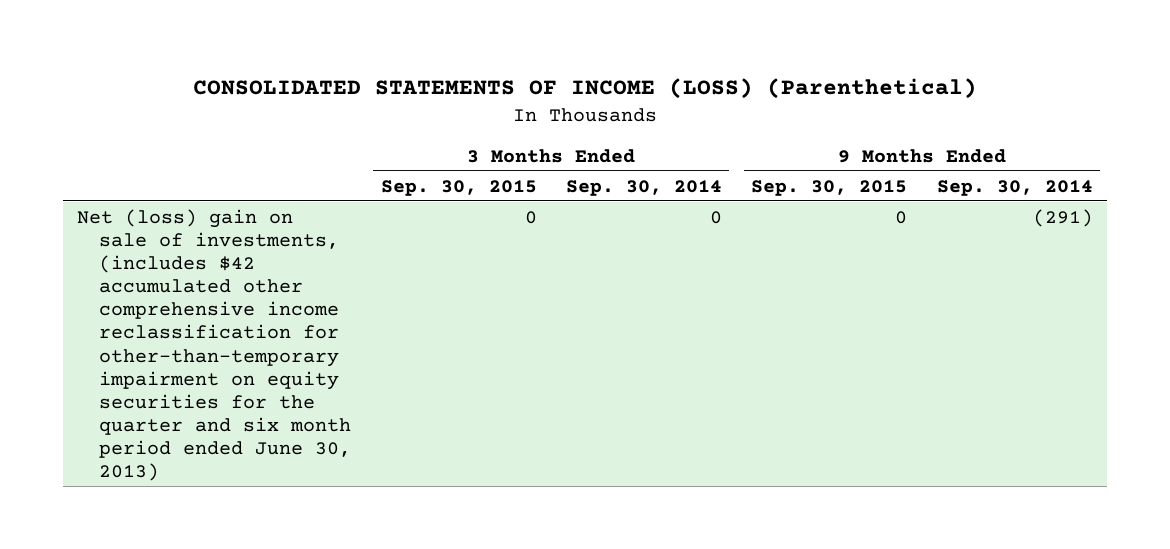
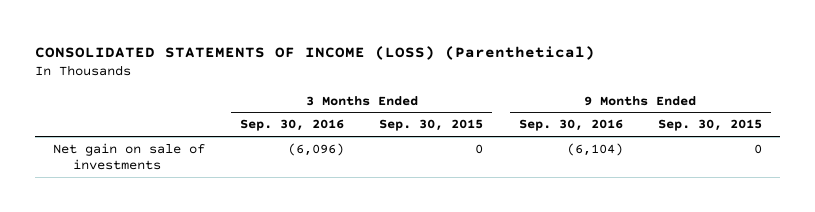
[566,179,723,196] Sep. 30, 2014 -> none
[936,179,1093,196] Sep. 30, 2014 -> none
none -> [240,119,345,132] Sep. 30, 2016
none -> [518,119,623,132] Sep. 30, 2016
[77,208,352,482] Net (loss) gain on sale of investments, (includes $42 accumulated other comprehensive income reclassification for other-than-temporary impairment on equity securities for the quarter and six month period ended June 30, 2013) -> [52,142,205,171] Net gain on sale of investments

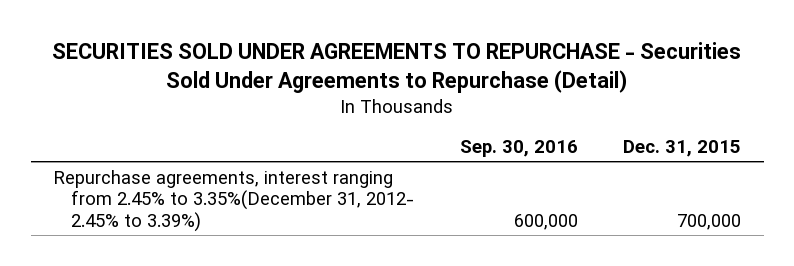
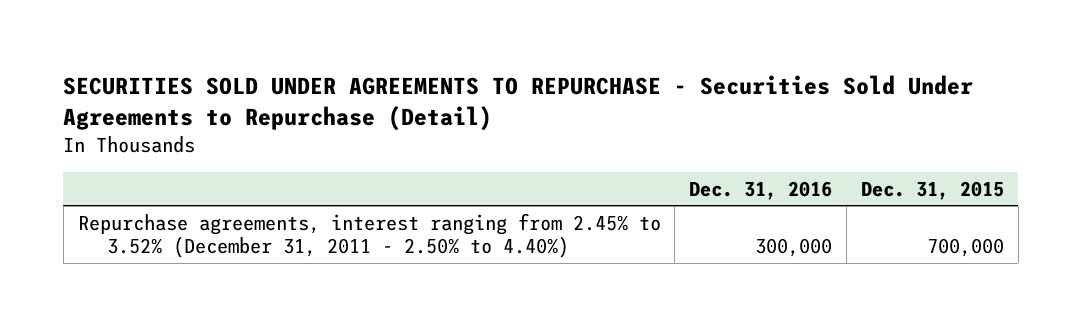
[459,139,578,157] Sep. 30, 2016 -> none
none -> [689,180,833,200] Dec. 31, 2016
[53,169,415,233] Repurchase agreements, interest ranging from 2.45% to 3.35%(December 31, 2012- 2.45% to 3.39%) -> [77,212,661,259] Repurchase agreements, interest ranging from 2.45% to 3.52% (December 31, 2011 - 2.50% to 4.40%)

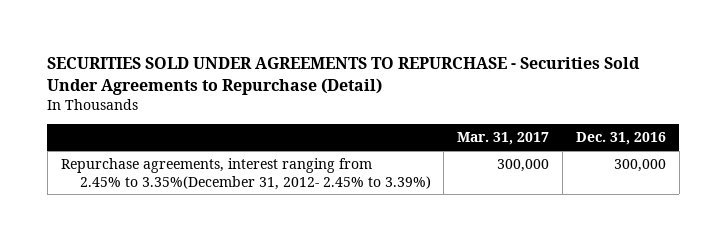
[860,180,1004,200] Dec. 31, 2015 -> none
none -> [457,132,550,146] Mar. 31, 2017
[77,212,661,259] Repurchase agreements, interest ranging from 2.45% to 3.52% (December 31, 2011 - 2.50% to 4.40%) -> [60,157,431,190] Repurchase agreements, interest ranging from 2.45% to 3.35%(December 31, 2012- 2.45% to 3.39%)

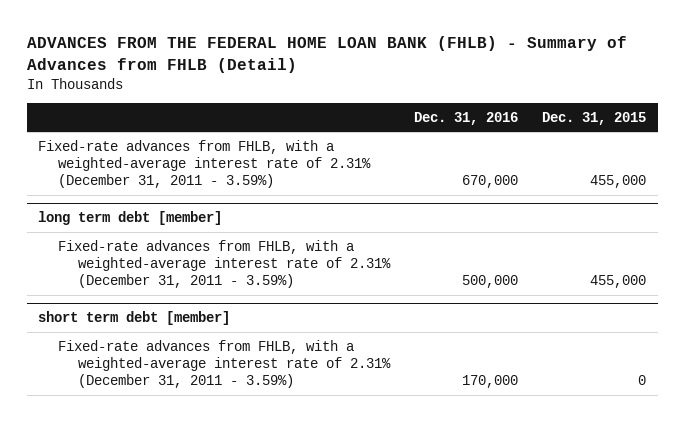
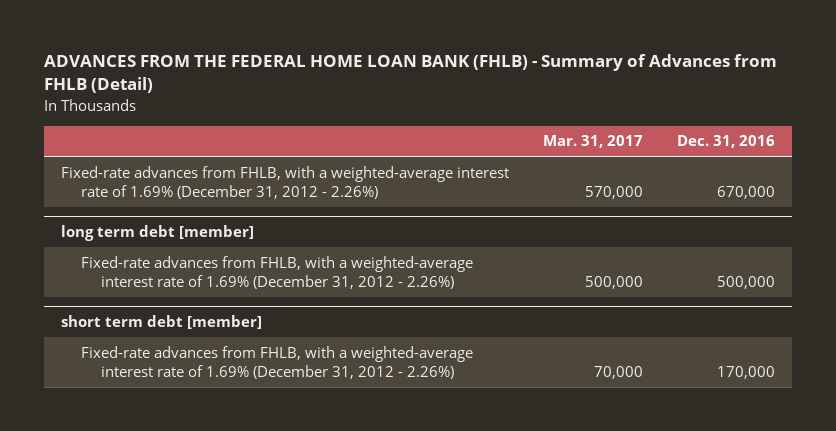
[541,111,646,125] Dec. 31, 2015 -> none
none -> [542,135,643,149] Mar. 31, 2017
[38,139,372,189] Fixed-rate advances from FHLB, with a weighted-average interest rate of 2.31% (December 31, 2011 - 3.59%) -> [60,165,509,199] Fixed-rate advances from FHLB, with a weighted-average interest rate of 1.69% (December 31, 2012 - 2.26%)
[58,239,392,289] Fixed-rate advances from FHLB, with a weighted-average interest rate of 2.31% (December 31, 2011 - 3.59%) -> [81,255,474,289] Fixed-rate advances from FHLB, with a weighted-average interest rate of 1.69% (December 31, 2012 - 2.26%)
[58,339,392,389] Fixed-rate advances from FHLB, with a weighted-average interest rate of 2.31% (December 31, 2011 - 3.59%) -> [81,345,474,379] Fixed-rate advances from FHLB, with a weighted-average interest rate of 1.69% (December 31, 2012 - 2.26%)

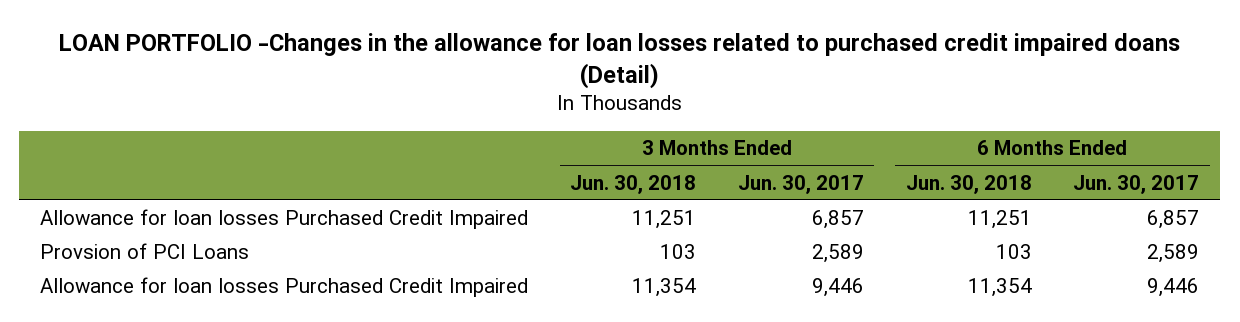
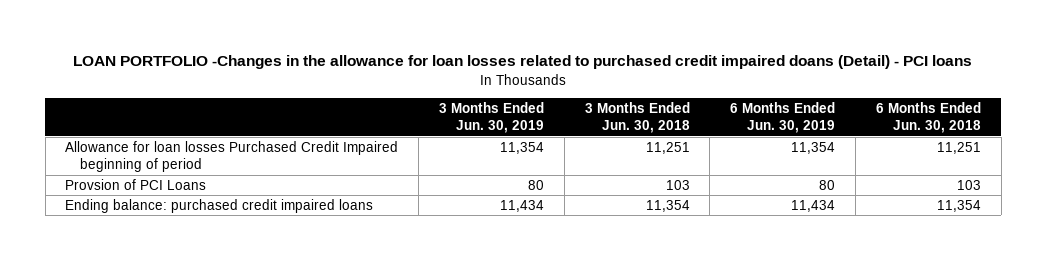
[58,33,1180,89] LOAN PORTFOLIO -Changes in the allowance for loan losses related to purchased credit impaired doans (Detail) -> [73,55,973,70] LOAN PORTFOLIO -Changes in the allowance for loan losses related to purchased credit impaired doans (Detail) - PCI loans
[737,174,864,194] Jun. 30, 2017 -> none
[1073,174,1200,194] Jun. 30, 2017 -> none
none -> [438,102,544,134] 3 Months Ended Jun. 30, 2019
none -> [730,102,836,134] 6 Months Ended Jun. 30, 2019
[40,209,529,230] Allowance for loan losses Purchased Credit Impaired -> [65,140,399,172] Allowance for loan losses Purchased Credit Impaired beginning of period
[40,277,529,298] Allowance for loan losses Purchased Credit Impaired -> [65,198,374,213] Ending balance: purchased credit impaired loans

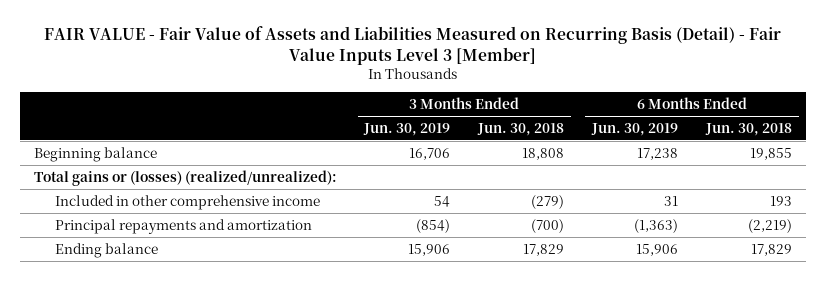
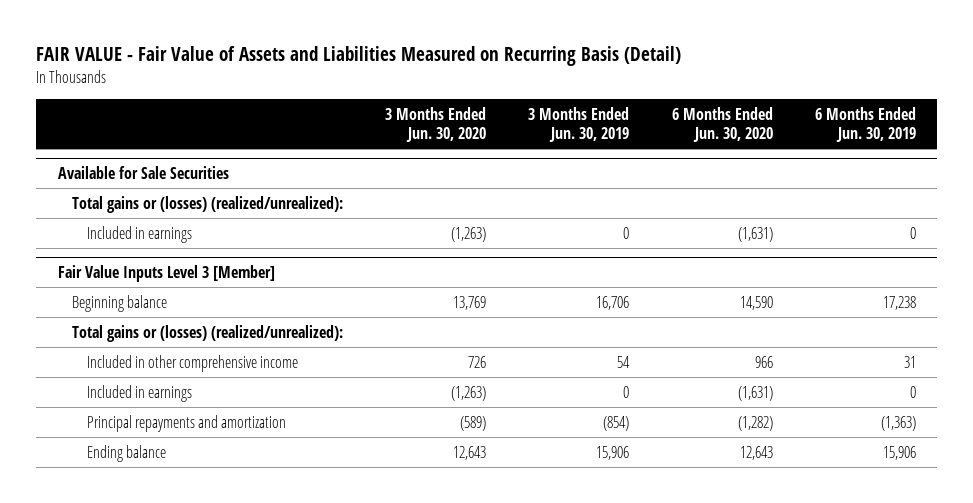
[43,26,781,66] FAIR VALUE - Fair Value of Assets and Liabilities Measured on Recurring Basis (Detail) - Fair Value Inputs Level 3 [Member] -> [36,46,682,67] FAIR VALUE - Fair Value of Assets and Liabilities Measured on Recurring Basis (Detail)
[477,122,565,136] Jun. 30, 2018 -> none
[704,122,792,136] Jun. 30, 2018 -> none
none -> [385,106,487,143] 3 Months Ended Jun. 30, 2020
none -> [671,106,773,143] 6 Months Ended Jun. 30, 2020
none -> [57,166,229,180] Available for Sale Securities
none -> [72,195,344,213] Total gains or (losses) (realized/unrealized):
none -> [86,225,192,243] Included in earnings
none -> [57,265,275,283] Fair Value Inputs Level 3 [Member]
none -> [86,384,192,402] Included in earnings

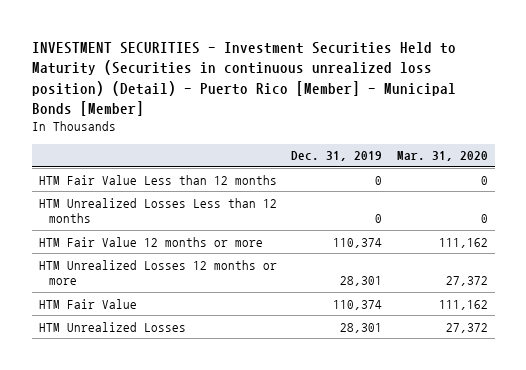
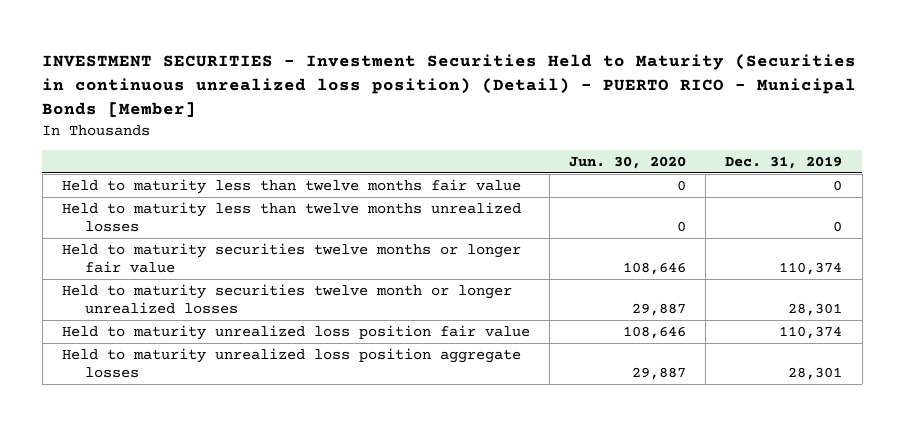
[31,41,456,116] INVESTMENT SECURITIES - Investment Securities Held to Maturity (Securities in continuous unrealized loss position) (Detail) - Puerto Rico [Member] - Municipal Bonds [Member] -> [42,54,857,118] INVESTMENT SECURITIES - Investment Securities Held to Maturity (Securities in continuous unrealized loss position) (Detail) - PUERTO RICO - Municipal Bonds [Member]
[396,151,488,162] Mar. 31, 2020 -> none
none -> [569,155,687,169] Jun. 30, 2020
[38,174,277,185] HTM Fair Value Less than 12 months -> [61,178,521,194] Held to maturity less than twelve months fair value
[38,197,277,224] HTM Unrealized Losses Less than 12 months -> [61,201,521,232] Held to maturity less than twelve months unrealized losses
[38,236,263,247] HTM Fair Value 12 months or more -> [61,242,521,273] Held to maturity securities twelve months or longer fair value
[38,259,277,286] HTM Unrealized Losses 12 months or more -> [61,283,512,314] Held to maturity securities twelve month or longer unrealized losses
[38,298,137,309] HTM Fair Value -> [61,324,530,340] Held to maturity unrealized loss position fair value
[38,321,186,332] HTM Unrealized Losses -> [61,347,521,378] Held to maturity unrealized loss position aggregate losses

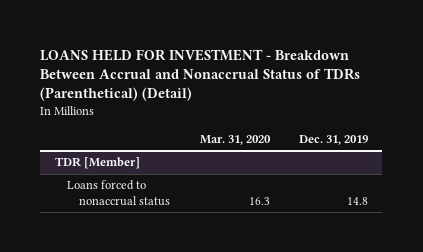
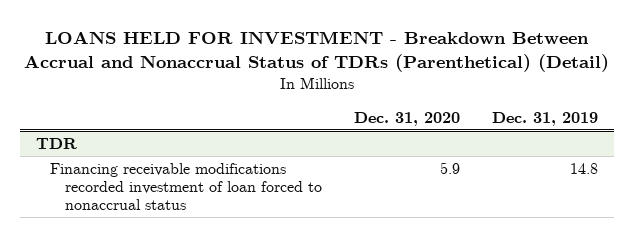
[199,135,271,146] Mar. 31, 2020 -> none
none -> [354,111,461,126] Dec. 31, 2020
[55,157,141,170] TDR [Member] -> [36,137,78,149] TDR
[67,180,171,206] Loans forced to nonaccrual status -> [50,162,322,210] Financing receivable modifications recorded investment of loan forced to nonaccrual status

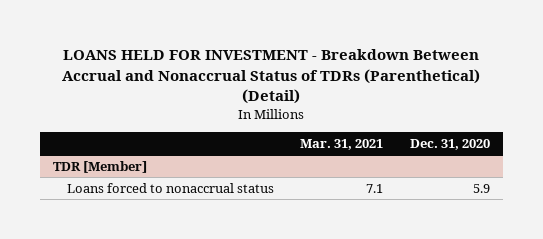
[492,111,599,126] Dec. 31, 2019 -> none
none -> [300,139,384,151] Mar. 31, 2021
[36,137,78,149] TDR -> [53,160,148,173] TDR [Member]
[50,162,322,210] Financing receivable modifications recorded investment of loan forced to nonaccrual status -> [67,182,275,193] Loans forced to nonaccrual status

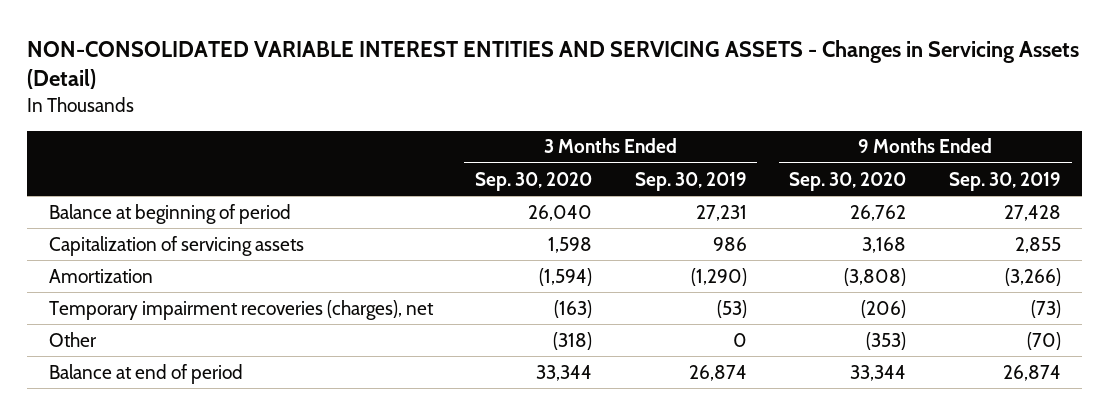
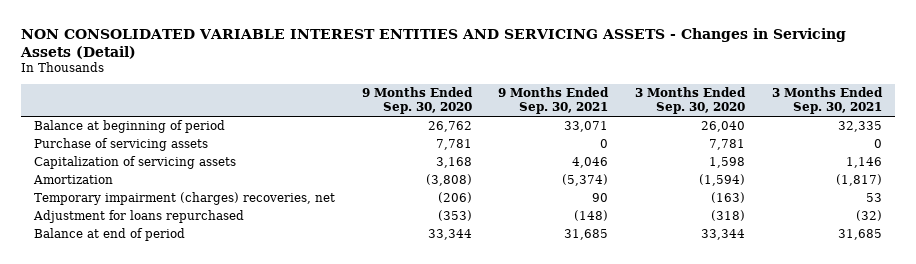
[27,39,1080,90] NON-CONSOLIDATED VARIABLE INTEREST ENTITIES AND SERVICING ASSETS - Changes in Servicing Assets (Detail) -> [19,27,846,59] NON CONSOLIDATED VARIABLE INTEREST ENTITIES AND SERVICING ASSETS - Changes in Servicing Assets (Detail)
[634,171,747,191] Sep. 30, 2019 -> none
[948,171,1061,191] Sep. 30, 2019 -> none
none -> [498,87,610,115] 9 Months Ended Sep. 30, 2021
none -> [771,87,883,115] 3 Months Ended Sep. 30, 2021
none -> [34,138,209,152] Purchase of servicing assets
[48,299,434,320] Temporary impairment recoveries (charges), net -> [34,192,336,206] Temporary impairment (charges) recoveries, net
[48,331,97,347] Other -> [33,210,245,224] Adjustment for loans repurchased

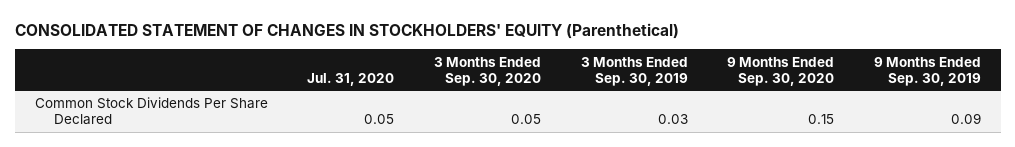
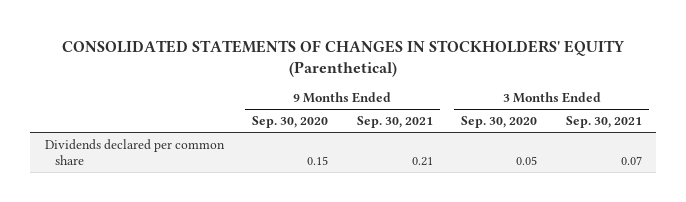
[14,22,679,39] CONSOLIDATED STATEMENT OF CHANGES IN STOCKHOLDERS' EQUITY (Parenthetical) -> [62,39,625,77] CONSOLIDATED STATEMENTS OF CHANGES IN STOCKHOLDERS' EQUITY (Parenthetical)
[307,72,395,86] Jul. 31, 2020 -> none
[580,56,688,86] 3 Months Ended Sep. 30, 2019 -> none
[873,56,981,86] 9 Months Ended Sep. 30, 2019 -> none
none -> [356,116,433,129] Sep. 30, 2021
none -> [565,116,642,129] Sep. 30, 2021
[34,97,268,126] Common Stock Dividends Per Share Declared -> [44,138,225,165] Dividends declared per common share

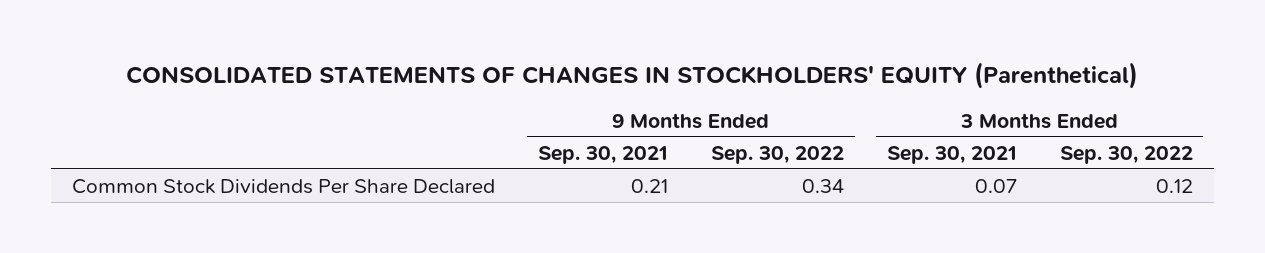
[252,116,329,129] Sep. 30, 2020 -> none
[461,116,538,129] Sep. 30, 2020 -> none
none -> [710,145,844,164] Sep. 30, 2022
none -> [1059,145,1193,164] Sep. 30, 2022
[44,138,225,165] Dividends declared per common share -> [72,179,496,195] Common Stock Dividends Per Share Declared

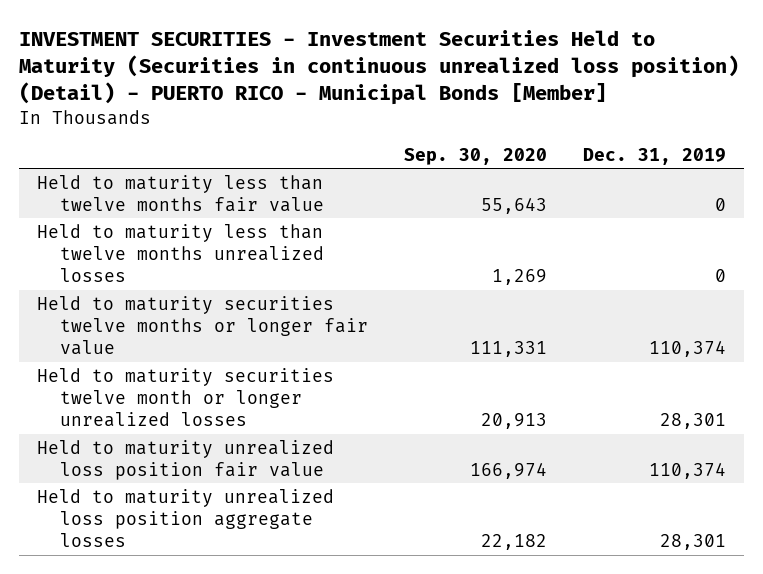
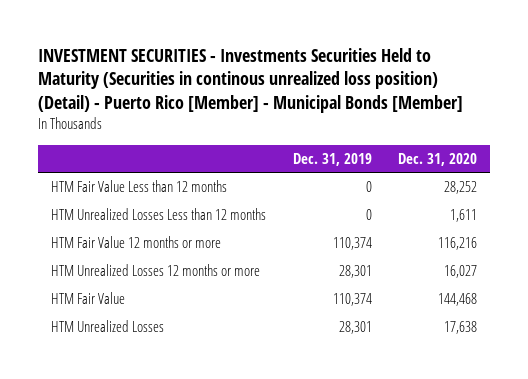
[19,30,740,106] INVESTMENT SECURITIES - Investment Securities Held to Maturity (Securities in continuous unrealized loss position) (Detail) - PUERTO RICO - Municipal Bonds [Member] -> [38,47,464,113] INVESTMENT SECURITIES - Investments Securities Held to Maturity (Securities in continous unrealized loss position) (Detail) - Puerto Rico [Member] - Municipal Bonds [Member]
[403,147,547,165] Sep. 30, 2020 -> none
none -> [398,152,478,166] Dec. 31, 2020
[37,174,325,212] Held to maturity less than twelve months fair value -> [51,180,228,193] HTM Fair Value Less than 12 months
[37,223,325,282] Held to maturity less than twelve months unrealized losses -> [51,208,267,221] HTM Unrealized Losses Less than 12 months
[37,295,369,355] Held to maturity securities twelve months or longer fair value -> [51,236,222,249] HTM Fair Value 12 months or more
[37,367,335,427] Held to maturity securities twelve month or longer unrealized losses -> [51,264,261,277] HTM Unrealized Losses 12 months or more
[37,439,335,480] Held to maturity unrealized loss position fair value -> [51,292,126,305] HTM Fair Value
[37,488,335,547] Held to maturity unrealized loss position aggregate losses -> [51,320,165,333] HTM Unrealized Losses

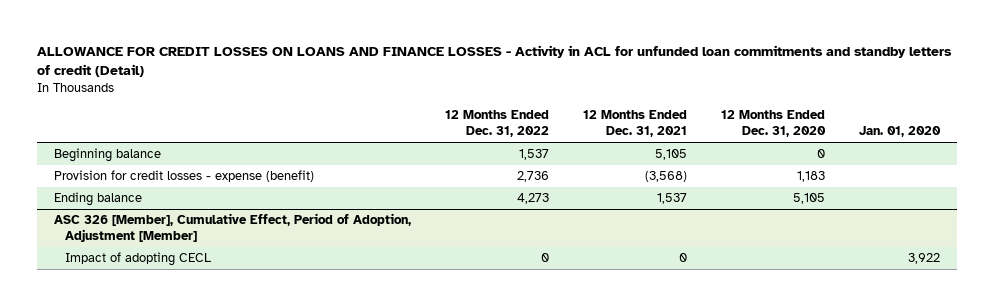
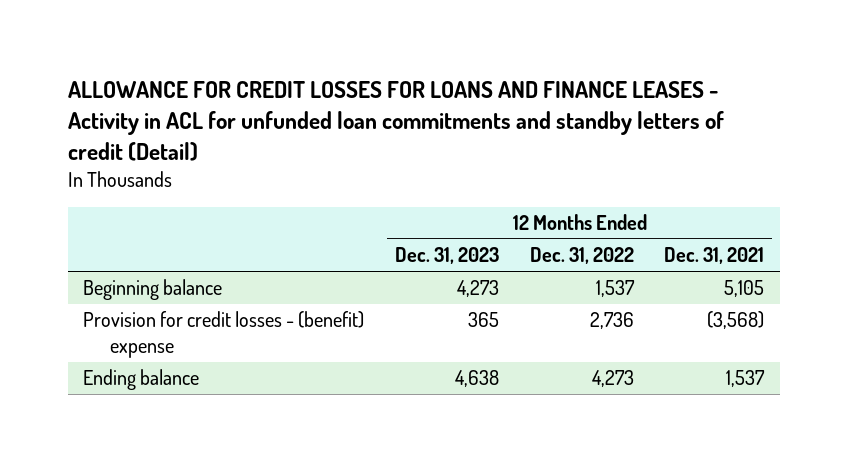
[36,44,952,78] ALLOWANCE FOR CREDIT LOSSES ON LOANS AND FINANCE LOSSES - Activity in ACL for unfunded loan commitments and standby letters of credit (Detail) -> [67,81,724,162] ALLOWANCE FOR CREDIT LOSSES FOR LOANS AND FINANCE LEASES - Activity in ACL for unfunded loan commitments and standby letters of credit (Detail)
[720,110,826,138] 12 Months Ended Dec. 31, 2020 -> none
[858,126,941,138] Jan. 01, 2020 -> none
none -> [394,247,499,265] Dec. 31, 2023
[53,170,314,183] Provision for credit losses - expense (benefit) -> [82,311,364,358] Provision for credit losses - (benefit) expense
[53,213,411,243] ASC 326 [Member], Cumulative Effect, Period of Adoption, Adjustment [Member] -> none
[65,252,212,267] Impact of adopting CECL -> none

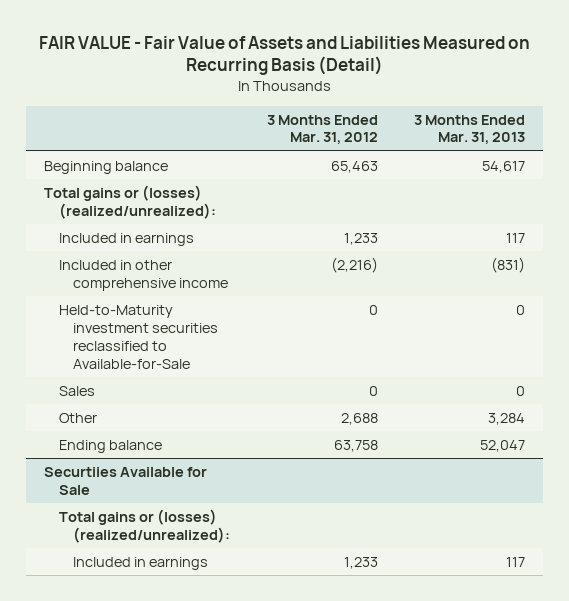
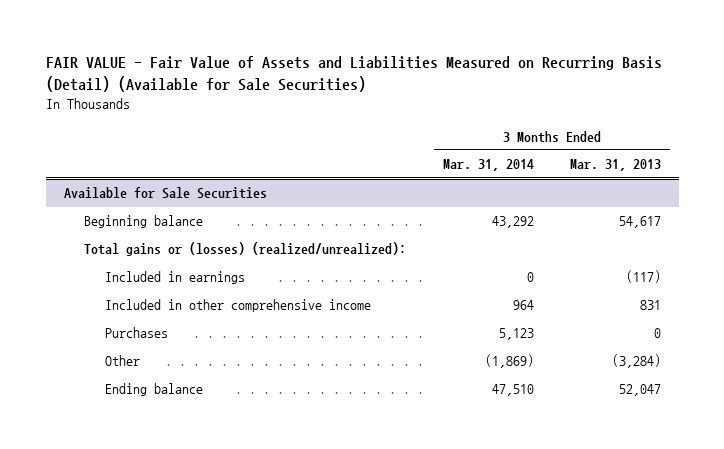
[38,35,530,76] FAIR VALUE - Fair Value of Assets and Liabilities Measured on Recurring Basis (Detail) -> [45,56,662,93] FAIR VALUE - Fair Value of Assets and Liabilities Measured on Recurring Basis (Detail) (Available for Sale Securities)
[266,114,378,145] 3 Months Ended Mar. 31, 2012 -> none
none -> [442,159,534,172] Mar. 31, 2014
none -> [63,187,267,200] Available for Sale Securities
[58,304,218,369] Held-to-Maturity investment securities reclassified to Available-for-Sale -> none
[58,385,95,396] Sales -> none
[506,232,526,243] 117 -> [625,270,661,284] (117)
[491,256,526,273] (831) -> [639,300,661,311] 831
none -> [105,327,169,339] Purchases
[488,412,526,425] 3,284 -> [611,354,661,369] (3,284)
[44,466,208,495] Securtiies Available for Sale -> none
[58,508,230,543] Total gains or (losses) (realized/unrealized): -> none
[72,556,208,570] Included in earnings -> none

